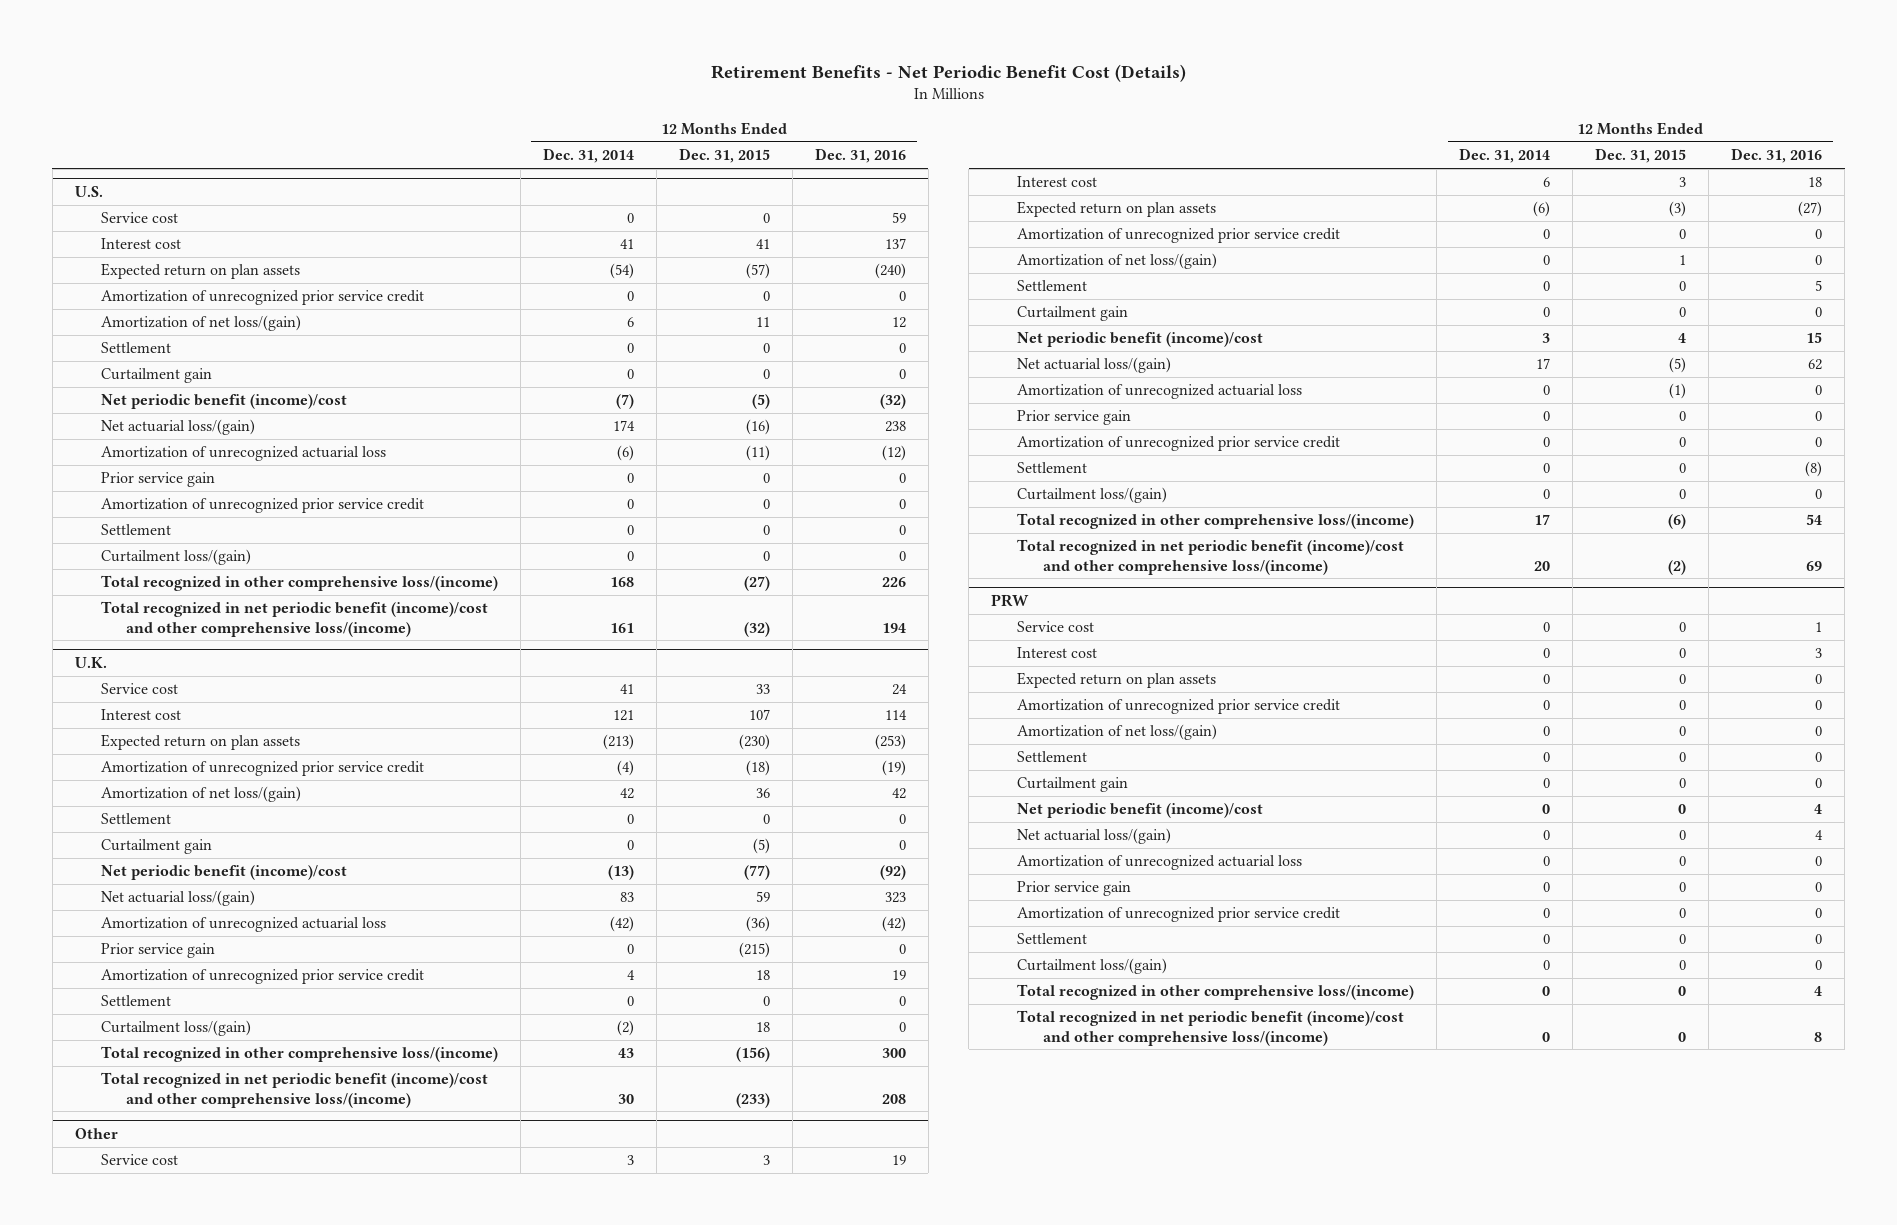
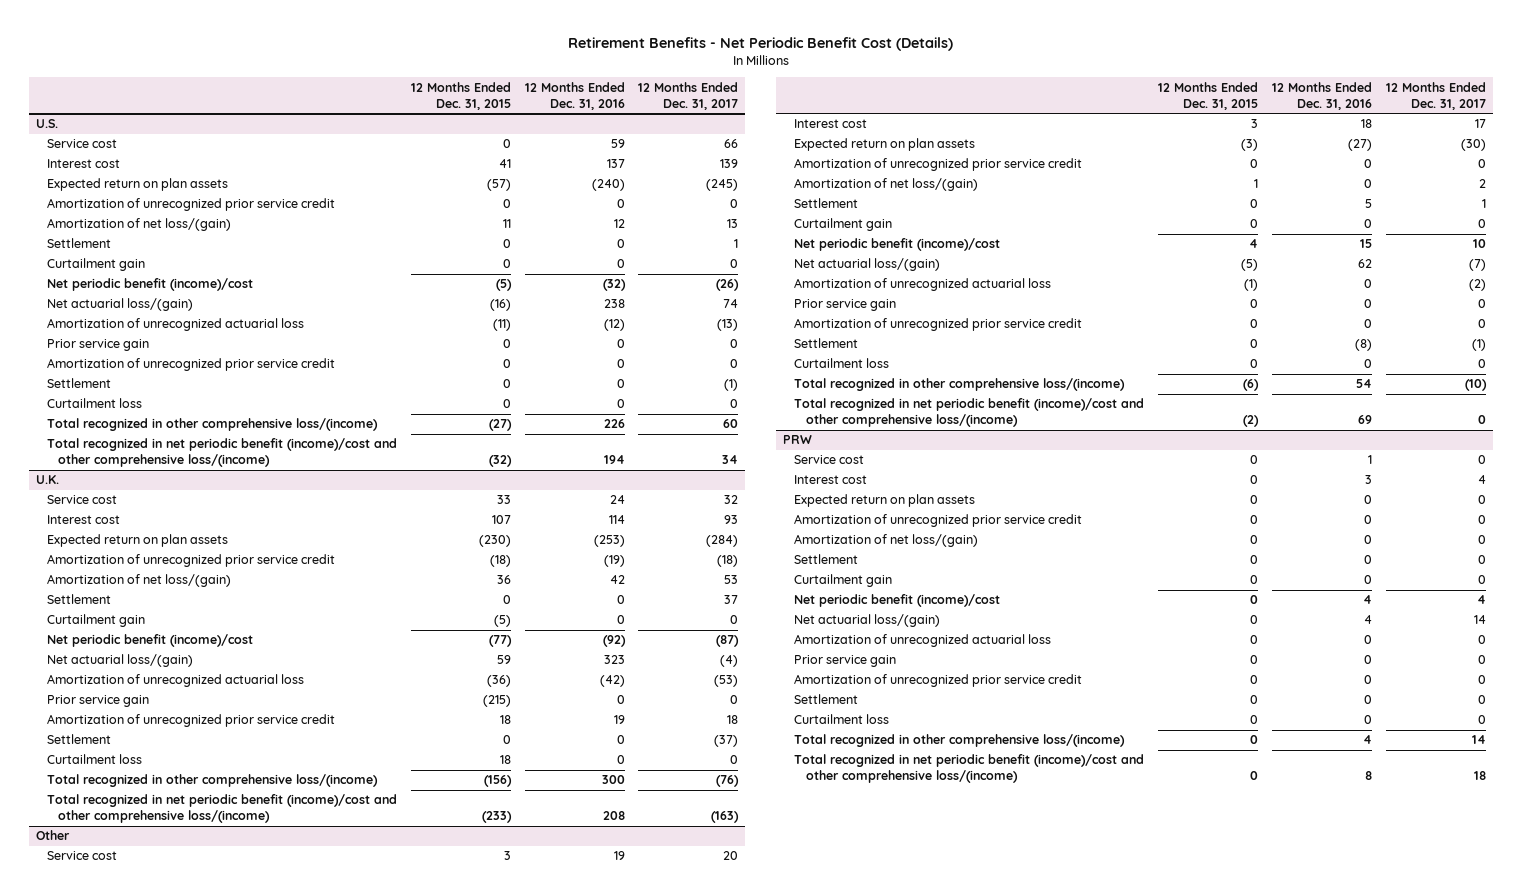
[542,148,634,164] Dec. 31, 2014 -> none
none -> [638,81,739,110] 12 Months Ended Dec. 31, 2017
[100,549,251,566] Curtailment loss/(gain) -> [46,398,142,409] Curtailment loss
[100,1020,251,1037] Curtailment loss/(gain) -> [46,754,142,765] Curtailment loss
[1016,487,1167,504] Curtailment loss/(gain) -> [794,358,890,369] Curtailment loss
[1016,958,1167,975] Curtailment loss/(gain) -> [794,714,890,725] Curtailment loss

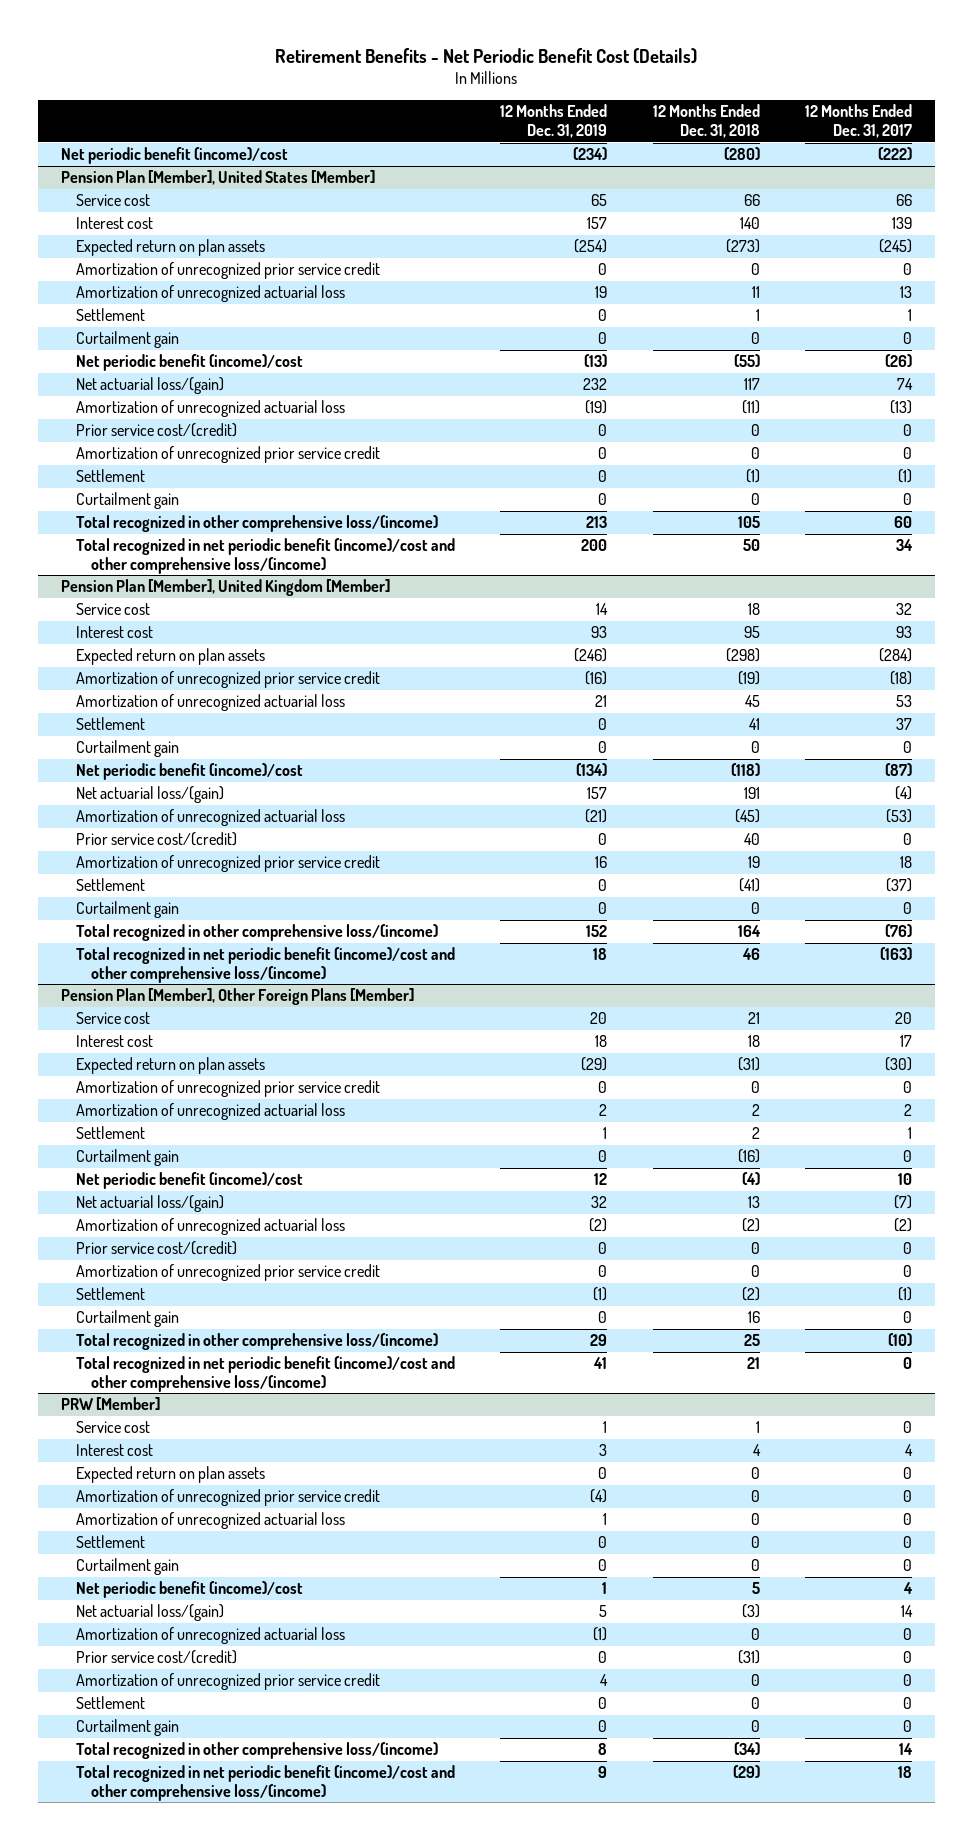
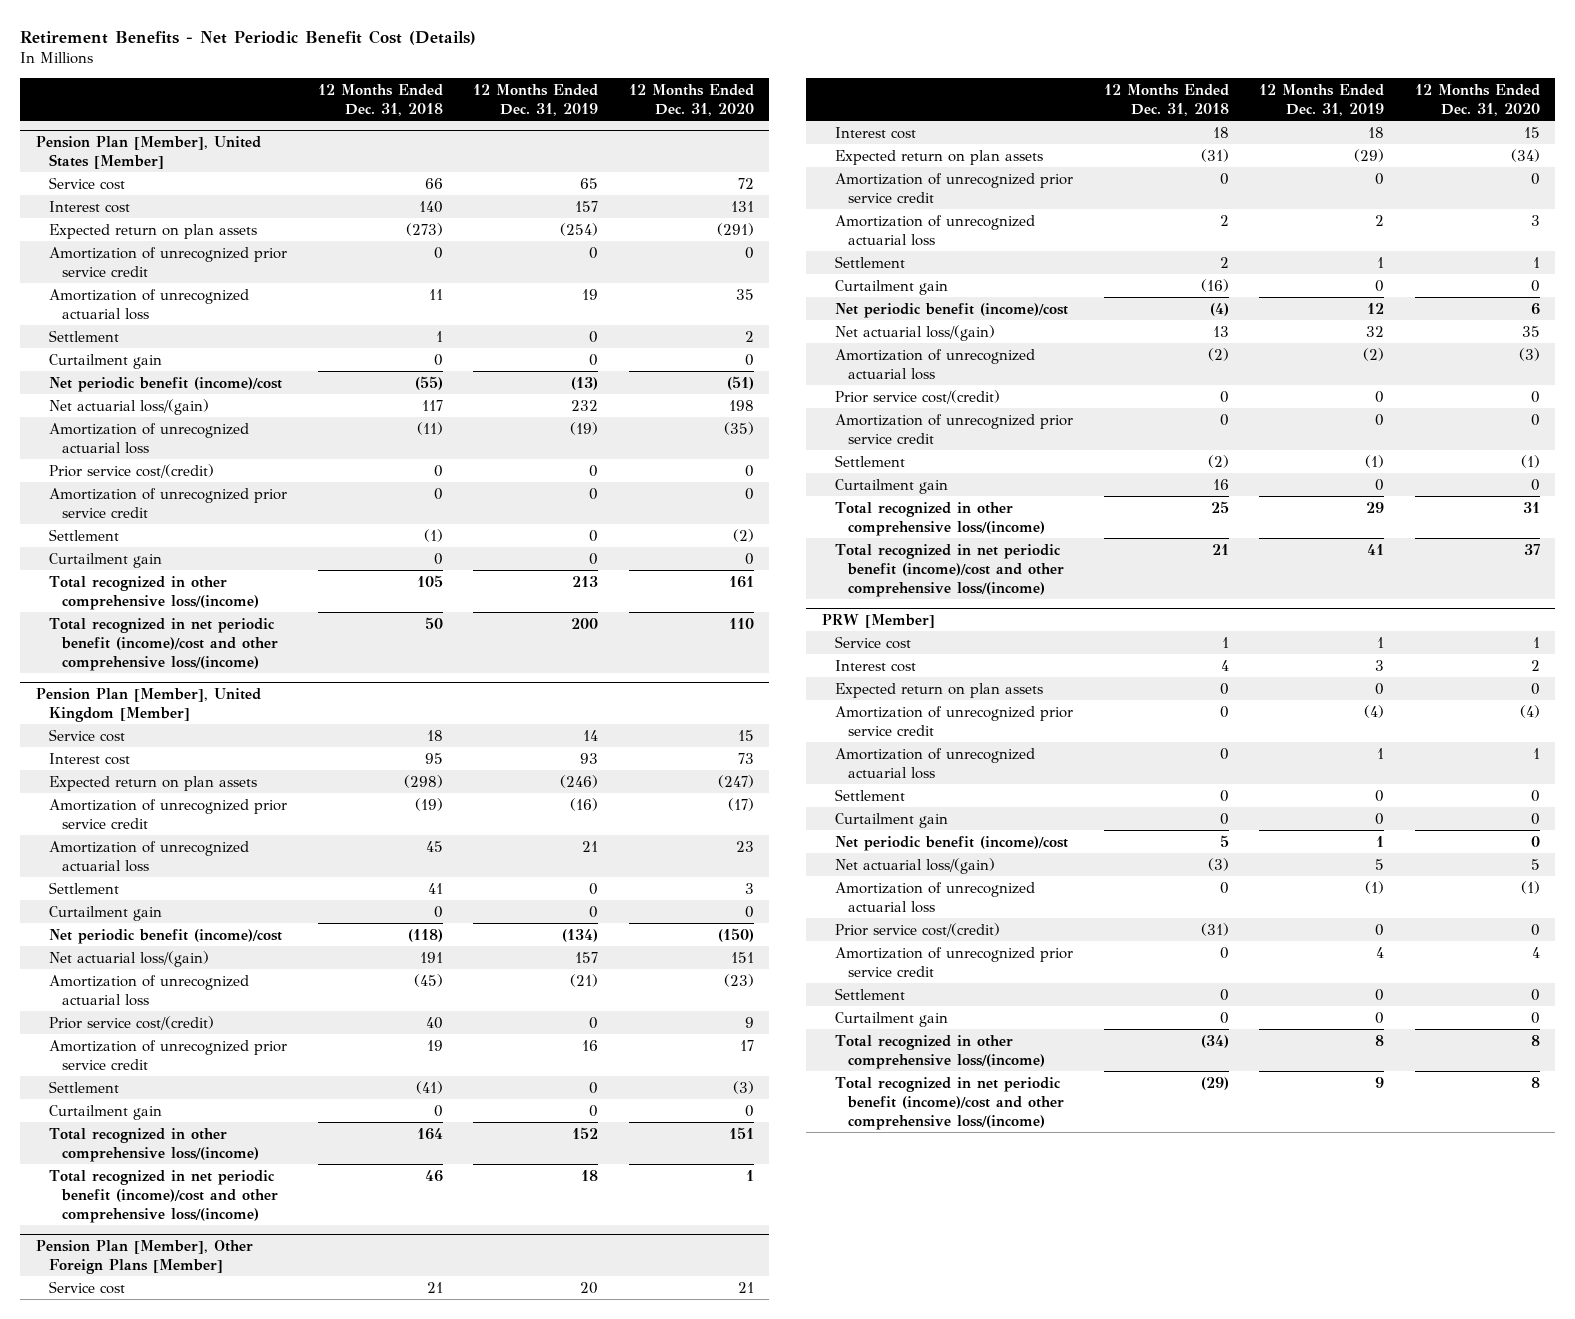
[805,104,913,138] 12 Months Ended Dec. 31, 2017 -> none
none -> [628,83,754,116] 12 Months Ended Dec. 31, 2020
[60,147,288,165] Net periodic benefit (income)/cost -> none

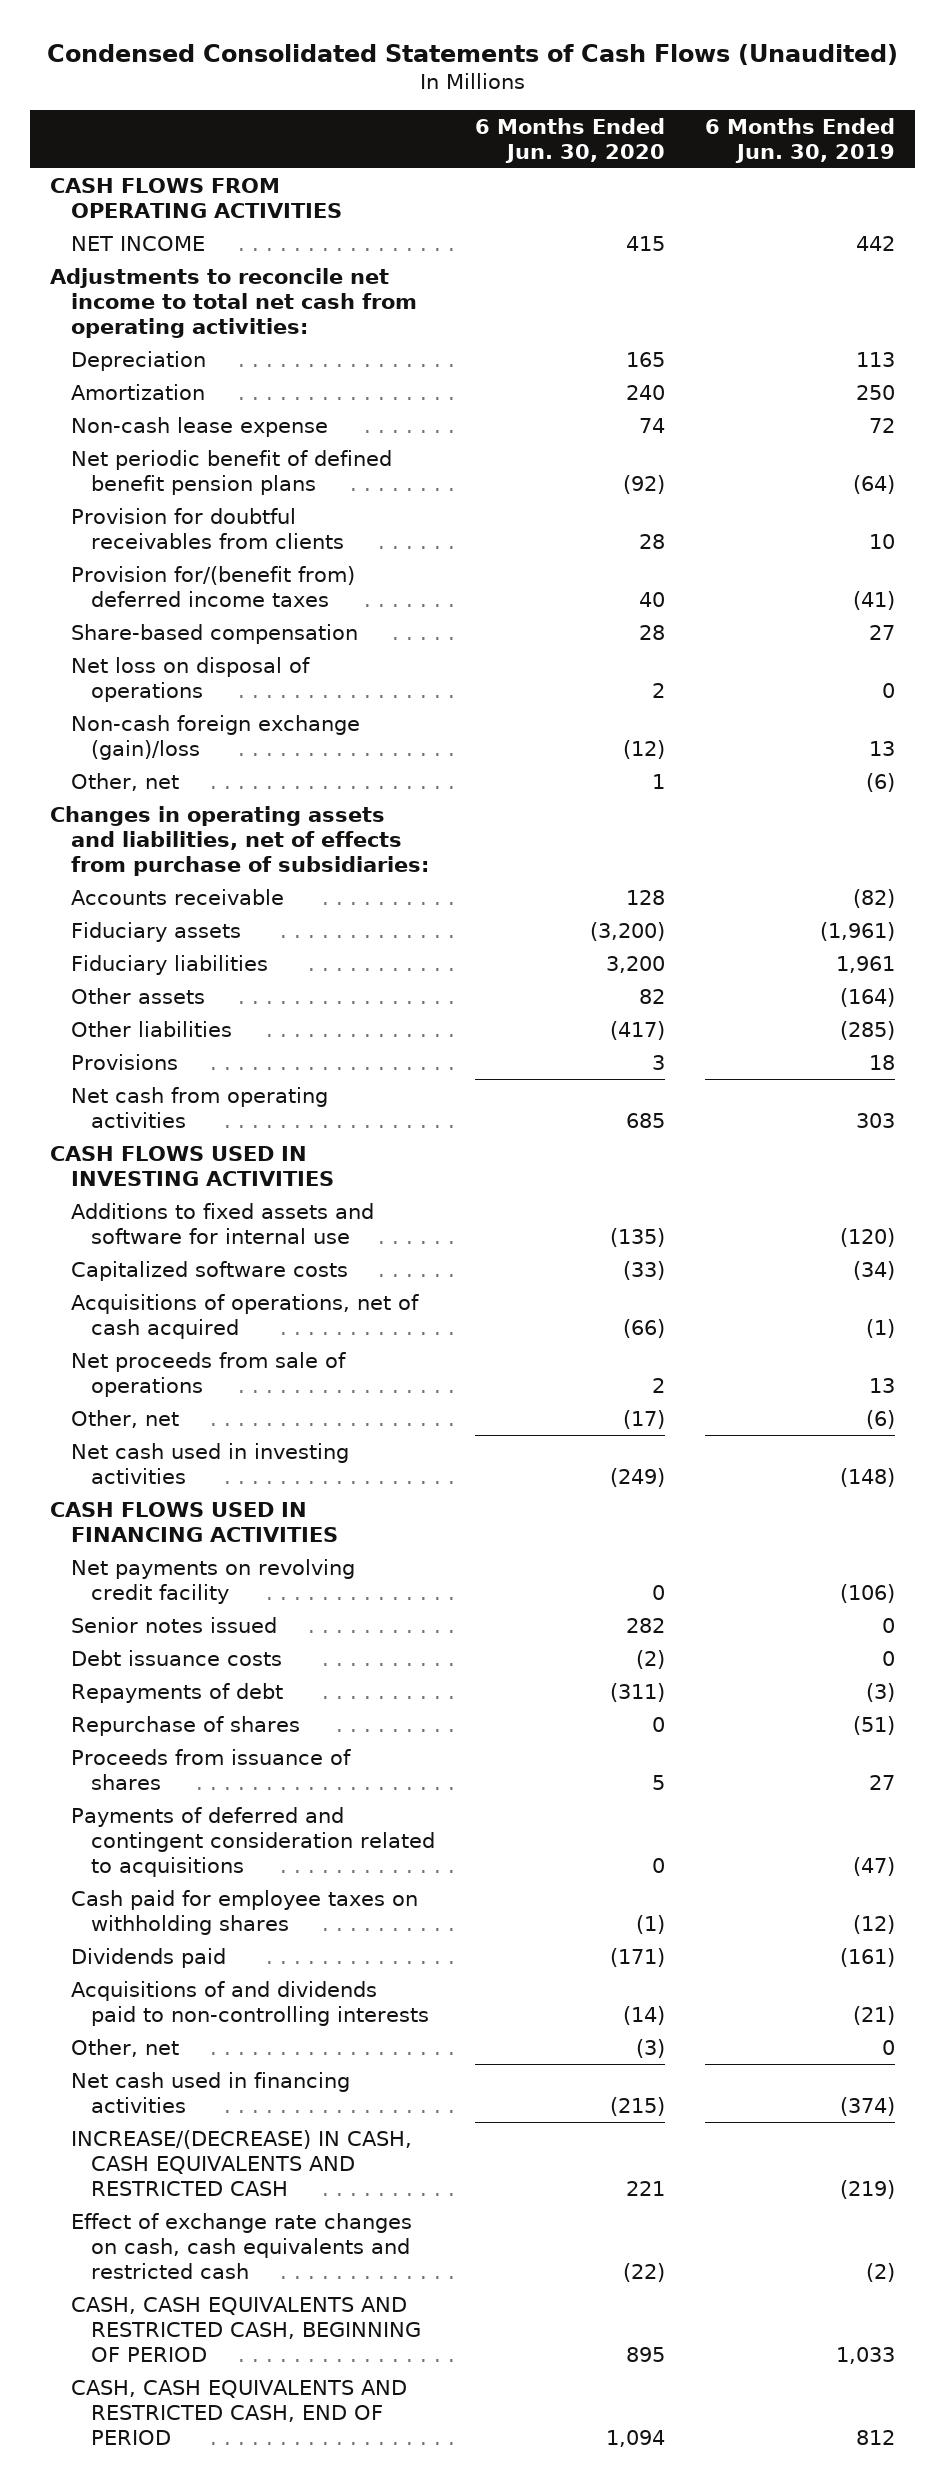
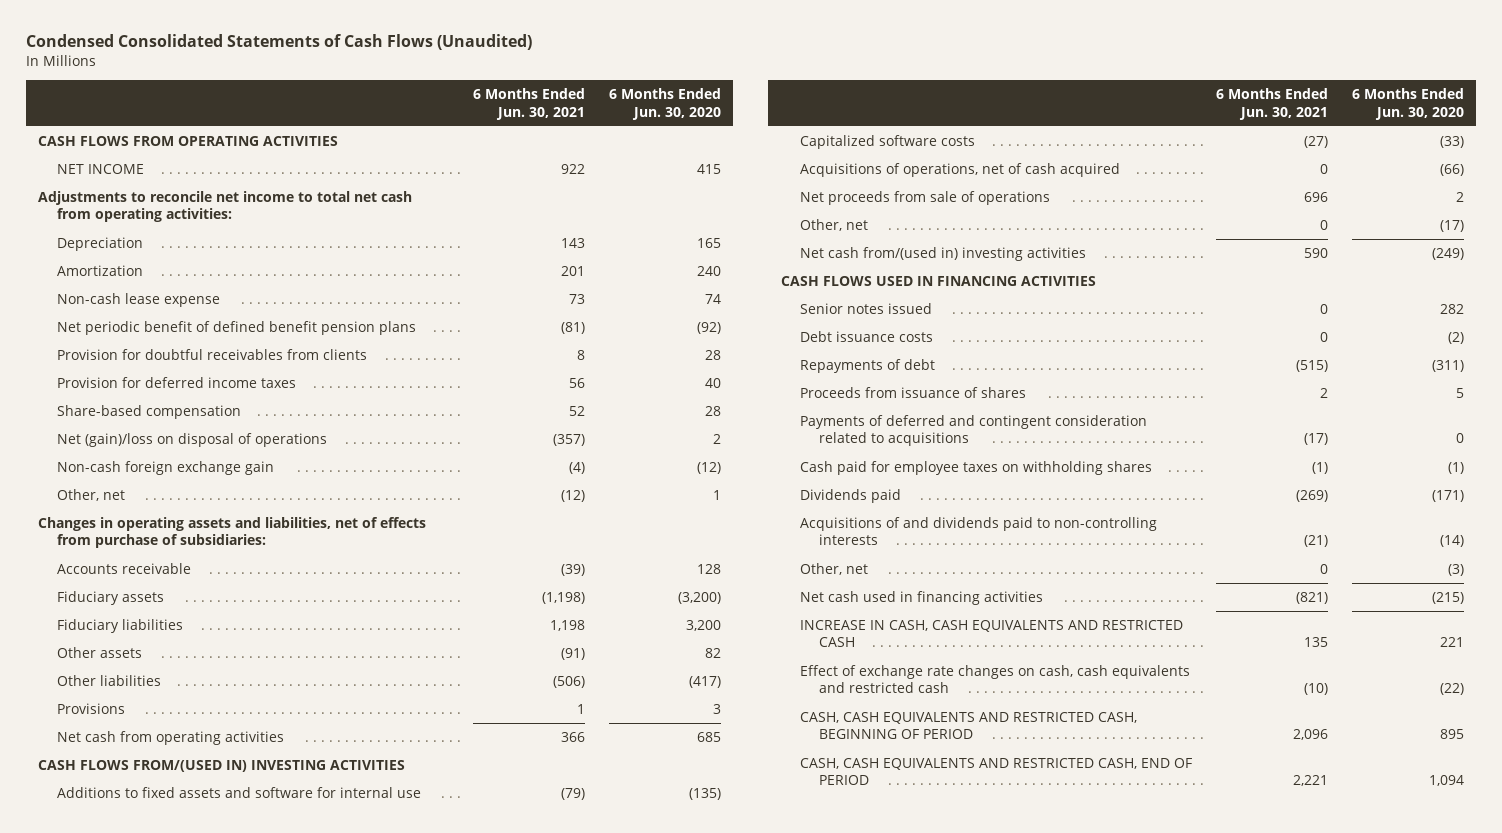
[705,118,896,163] 6 Months Ended Jun. 30, 2019 -> none
none -> [473,88,586,120] 6 Months Ended Jun. 30, 2021
[70,566,355,607] Provision for/(benefit from) deferred income taxes -> [56,377,296,389] Provision for deferred income taxes
[70,657,310,702] Net loss on disposal of operations -> [56,433,327,448] Net (gain)/loss on disposal of operations
[70,715,360,760] Non-cash foreign exchange (gain)/loss -> [56,461,274,476] Non-cash foreign exchange gain
[50,1146,334,1186] CASH FLOWS USED IN INVESTING ACTIVITIES -> [37,760,405,773] CASH FLOWS FROM/(USED IN) INVESTING ACTIVITIES
[70,1443,349,1484] Net cash used in investing activities -> [799,247,1086,262] Net cash from/(used in) investing activities
[70,1559,355,1604] Net payments on revolving credit facility -> none
[70,1716,300,1737] Repurchase of shares -> none
[70,2130,412,2196] INCREASE/(DECREASE) IN CASH, CASH EQUIVALENTS AND RESTRICTED CASH -> [799,620,1183,648] INCREASE IN CASH, CASH EQUIVALENTS AND RESTRICTED CASH

